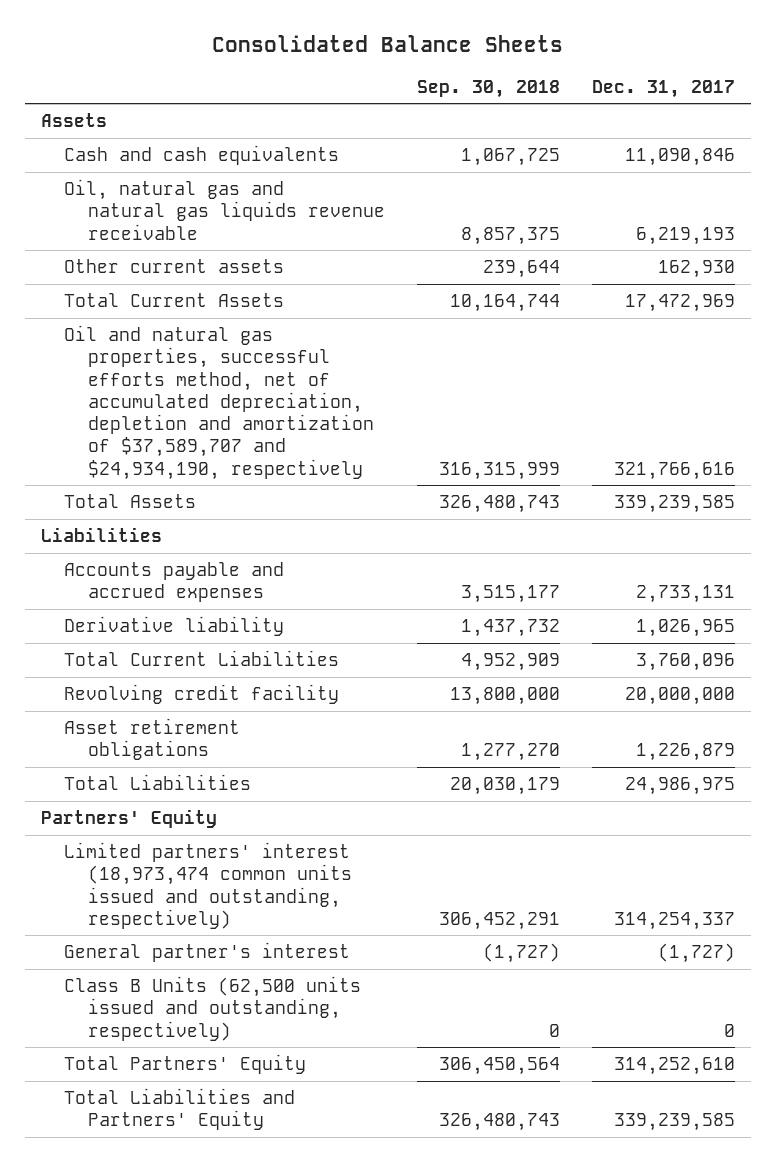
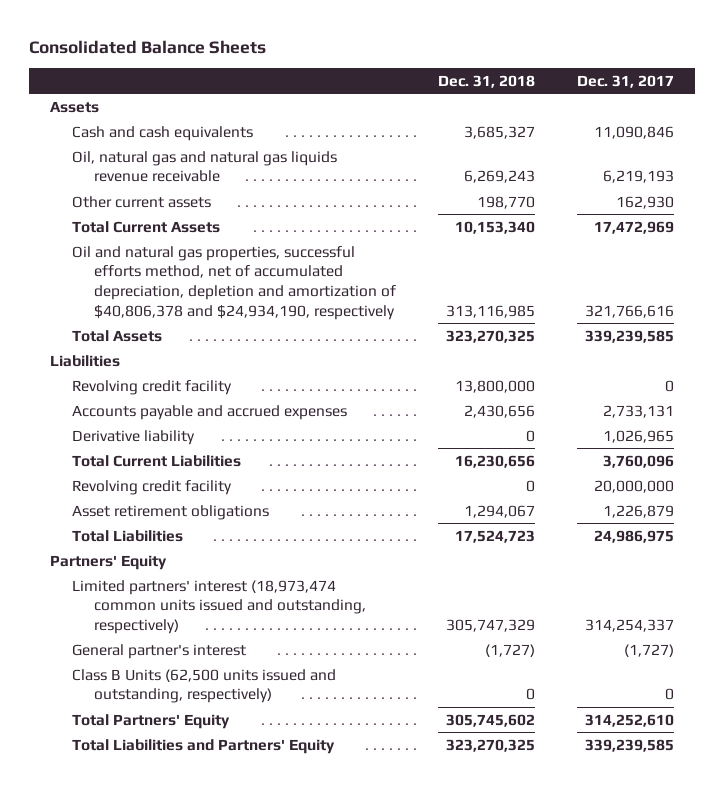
[417,79,561,98] Sep. 30, 2018 -> none
none -> [438,74,536,88] Dec. 31, 2018
[64,324,375,480] Oil and natural gas properties, successful efforts method, net of accumulated depreciation, depletion and amortization of $37,589,707 and $24,934,190, respectively -> [72,245,397,320] Oil and natural gas properties, successful efforts method, net of accumulated depreciation, depletion and amortization of $40,806,378 and $24,934,190, respectively
none -> [72,379,233,395] Revolving credit facility

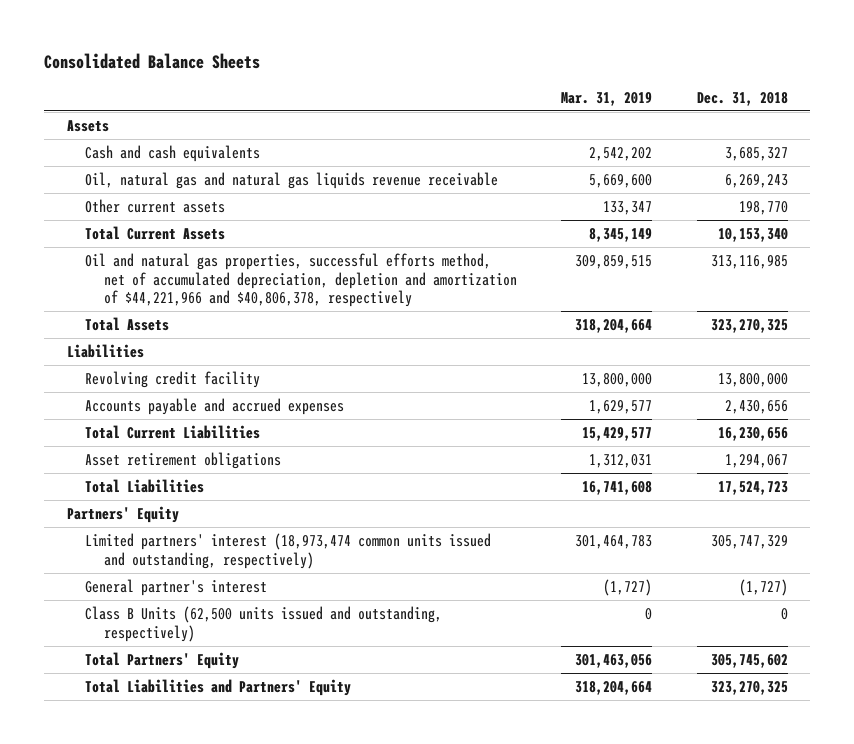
[577,74,675,88] Dec. 31, 2017 -> none
none -> [561,91,653,106] Mar. 31, 2019
[72,245,397,320] Oil and natural gas properties, successful efforts method, net of accumulated depreciation, depletion and amortization of $40,806,378 and $24,934,190, respectively -> [85,252,517,308] Oil and natural gas properties, successful efforts method, net of accumulated depreciation, depletion and amortization of $44,221,966 and $40,806,378, respectively
[72,429,196,445] Derivative liability -> none
[72,479,233,495] Revolving credit facility -> none

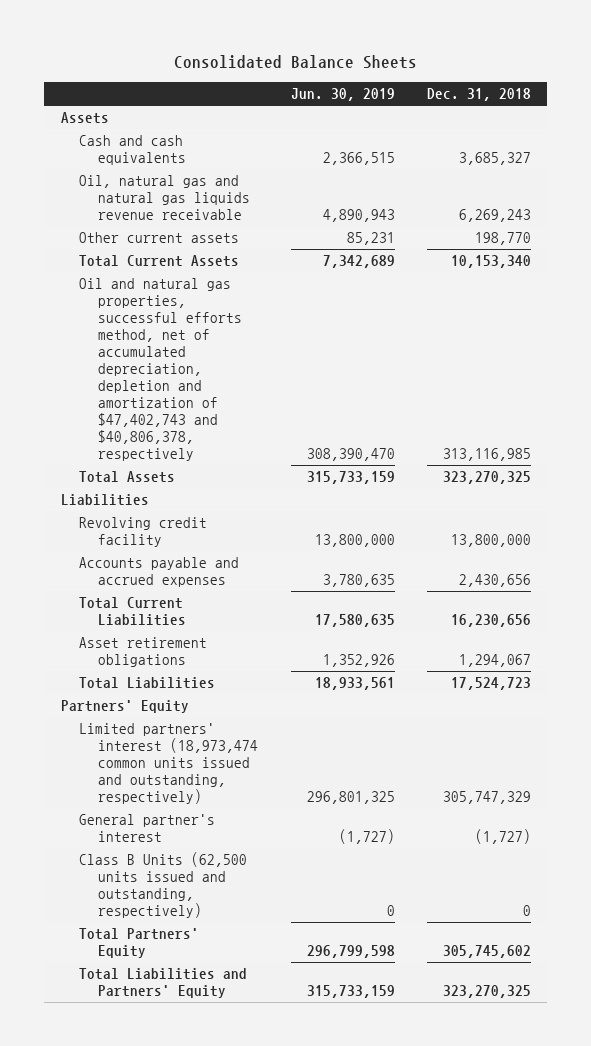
[561,91,653,106] Mar. 31, 2019 -> none
none -> [290,88,395,102] Jun. 30, 2019
[85,252,517,308] Oil and natural gas properties, successful efforts method, net of accumulated depreciation, depletion and amortization of $44,221,966 and $40,806,378, respectively -> [79,278,243,461] Oil and natural gas properties, successful efforts method, net of accumulated depreciation, depletion and amortization of $47,402,743 and $40,806,378, respectively

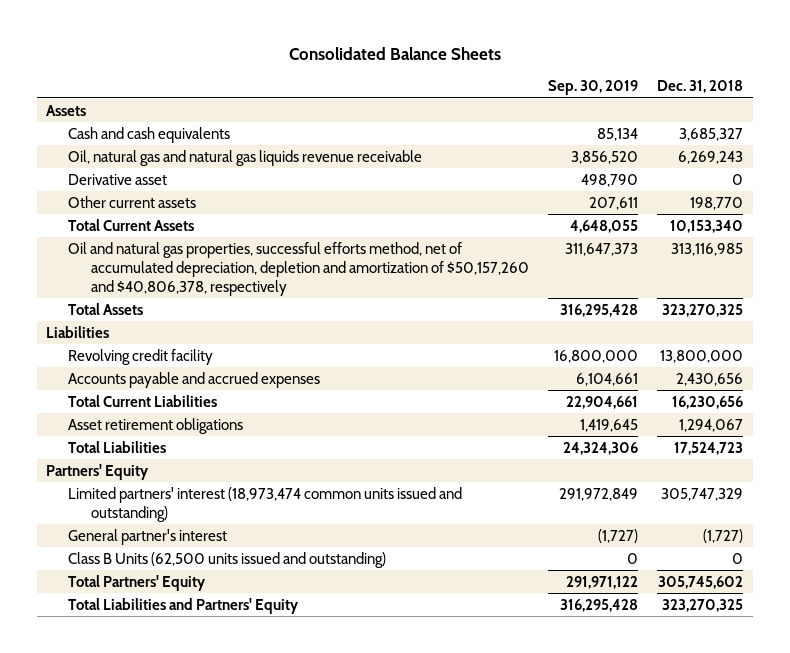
[290,88,395,102] Jun. 30, 2019 -> none
none -> [547,80,638,96] Sep. 30, 2019
none -> [68,173,168,185] Derivative asset
[79,278,243,461] Oil and natural gas properties, successful efforts method, net of accumulated depreciation, depletion and amortization of $47,402,743 and $40,806,378, respectively -> [68,241,529,296] Oil and natural gas properties, successful efforts method, net of accumulated depreciation, depletion and amortization of $50,157,260 and $40,806,378, respectively
[79,723,259,805] Limited partners' interest (18,973,474 common units issued and outstanding, respectively) -> [68,486,463,522] Limited partners' interest (18,973,474 common units issued and outstanding)
[79,852,248,919] Class B Units (62,500 units issued and outstanding, respectively) -> [68,551,387,568] Class B Units (62,500 units issued and outstanding)

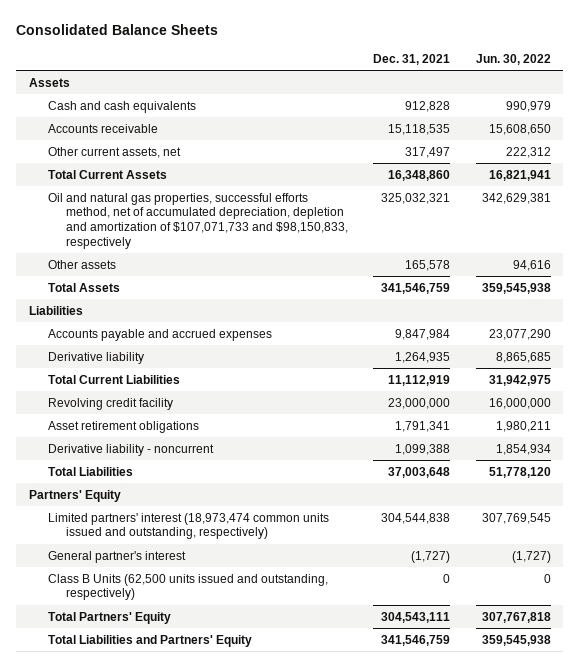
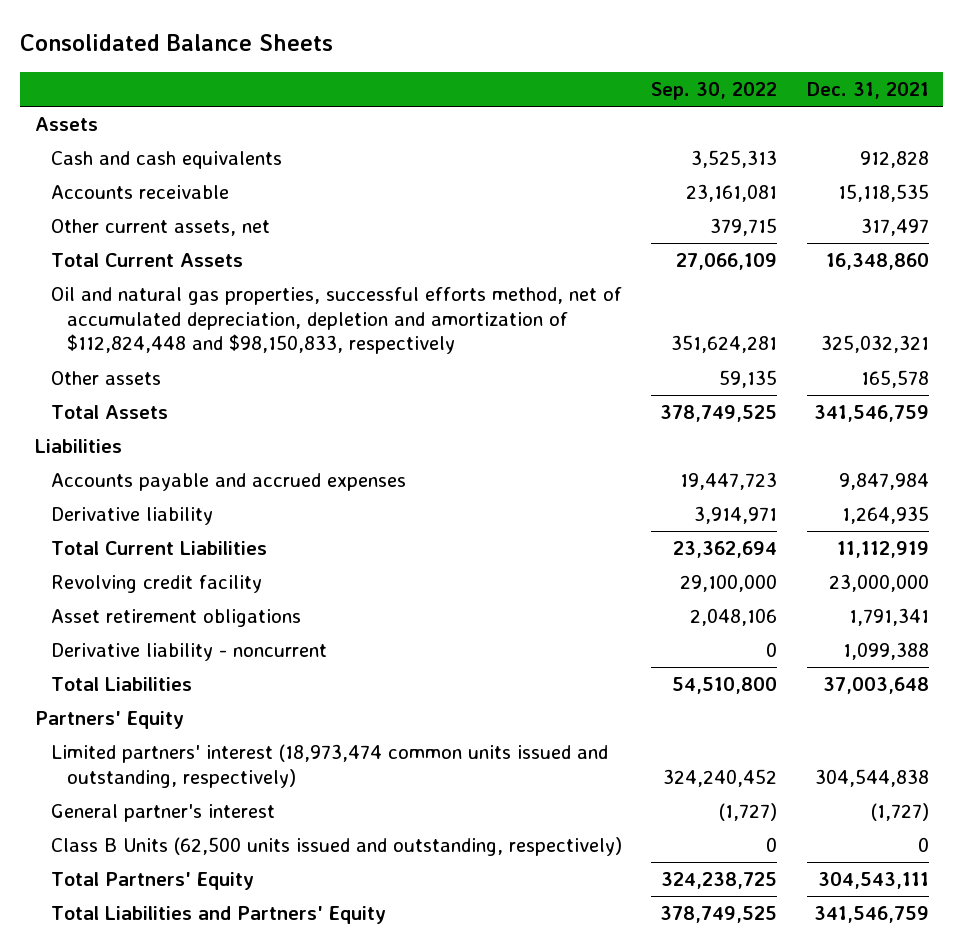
[475,53,551,65] Jun. 30, 2022 -> none
none -> [651,81,778,100] Sep. 30, 2022
[47,192,349,249] Oil and natural gas properties, successful efforts method, net of accumulated depreciation, depletion and amortization of $107,071,733 and $98,150,833, respectively -> [50,287,622,355] Oil and natural gas properties, successful efforts method, net of accumulated depreciation, depletion and amortization of $112,824,448 and $98,150,833, respectively

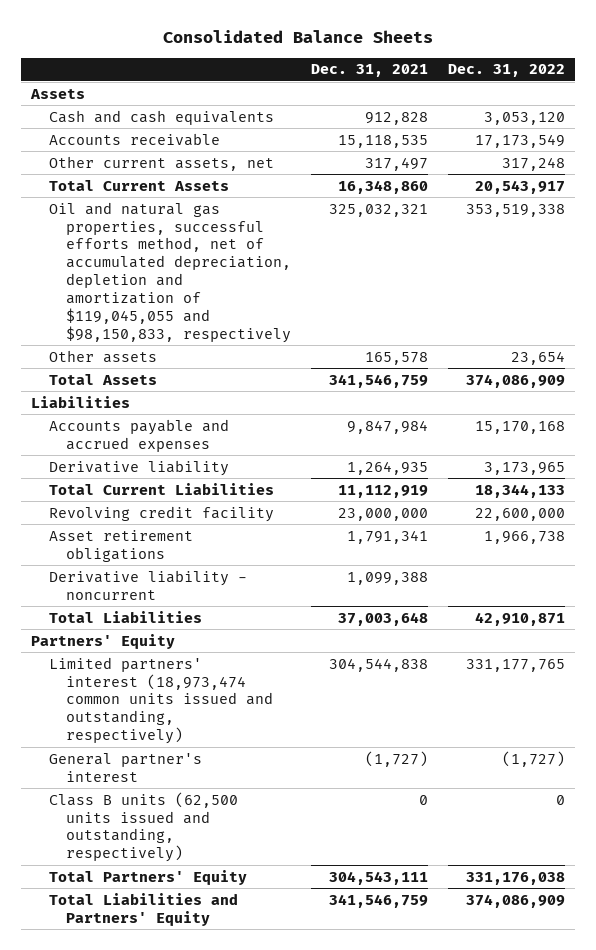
[651,81,778,100] Sep. 30, 2022 -> none
none -> [448,64,566,78] Dec. 31, 2022
[50,287,622,355] Oil and natural gas properties, successful efforts method, net of accumulated depreciation, depletion and amortization of $112,824,448 and $98,150,833, respectively -> [48,201,292,343] Oil and natural gas properties, successful efforts method, net of accumulated depreciation, depletion and amortization of $119,045,055 and $98,150,833, respectively
[50,837,622,857] Class B Units (62,500 units issued and outstanding, respectively) -> [48,791,238,863] Class B units (62,500 units issued and outstanding, respectively)

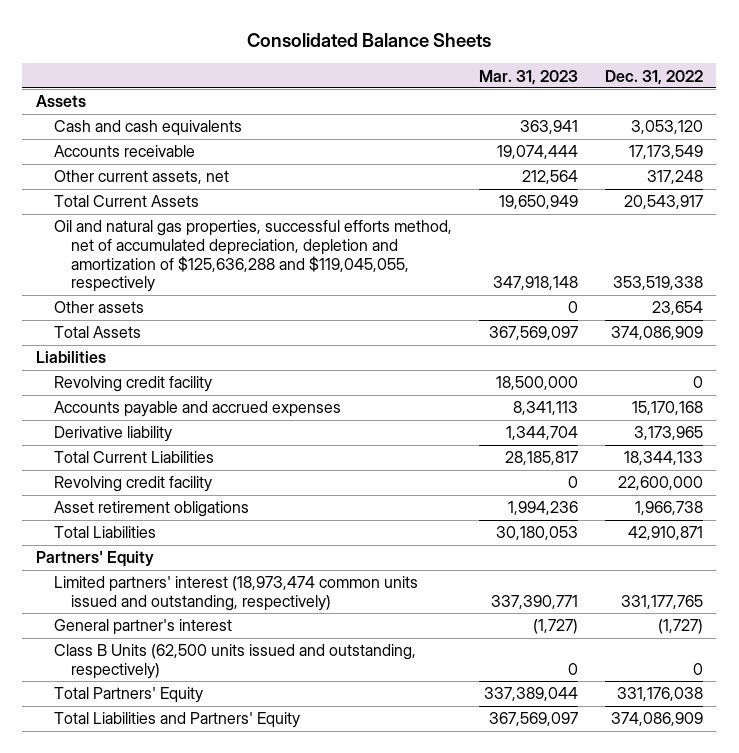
[311,64,429,78] Dec. 31, 2021 -> none
none -> [478,69,578,85] Mar. 31, 2023
[48,201,292,343] Oil and natural gas properties, successful efforts method, net of accumulated depreciation, depletion and amortization of $119,045,055 and $98,150,833, respectively -> [53,220,452,293] Oil and natural gas properties, successful efforts method, net of accumulated depreciation, depletion and amortization of $125,636,288 and $119,045,055, respectively
none -> [53,376,212,393] Revolving credit facility
[48,569,247,600] Derivative liability - noncurrent -> none
[48,791,238,863] Class B units (62,500 units issued and outstanding, respectively) -> [53,644,416,679] Class B Units (62,500 units issued and outstanding, respectively)

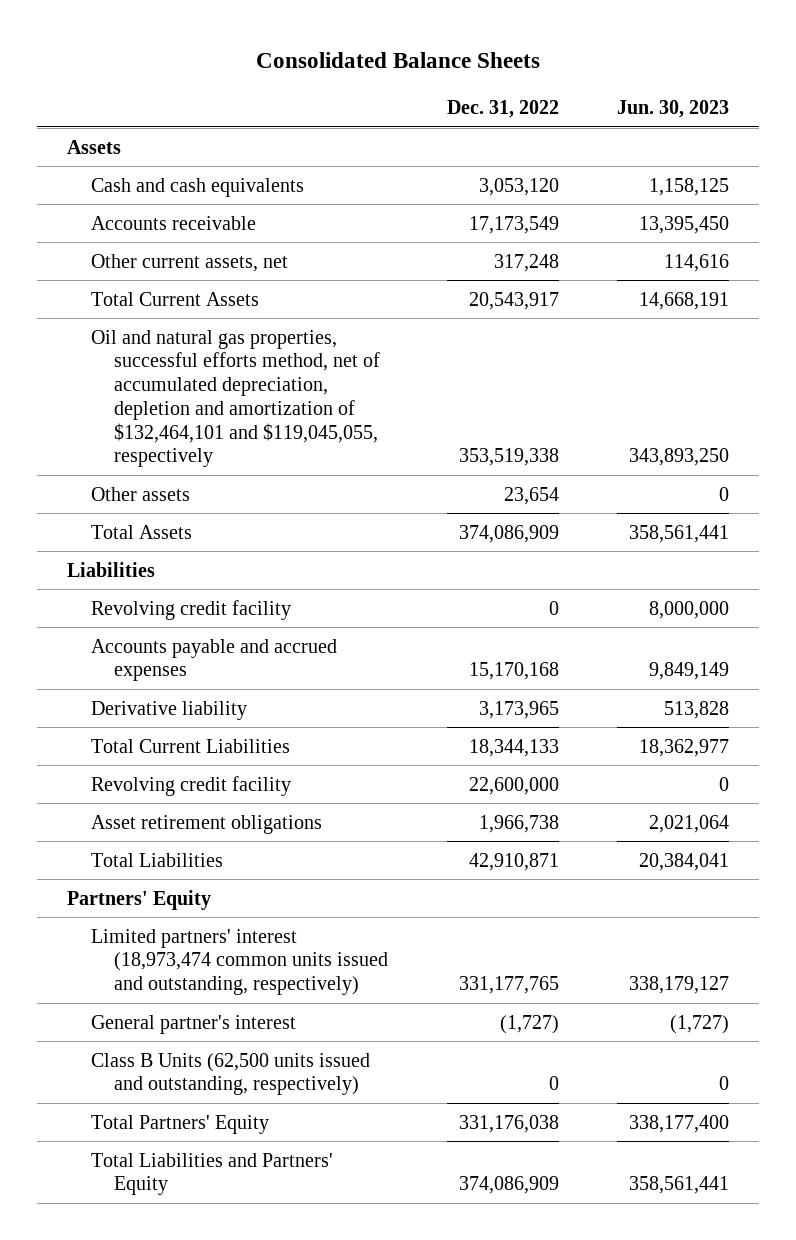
[478,69,578,85] Mar. 31, 2023 -> none
none -> [617,99,730,118] Jun. 30, 2023
[53,220,452,293] Oil and natural gas properties, successful efforts method, net of accumulated depreciation, depletion and amortization of $125,636,288 and $119,045,055, respectively -> [90,329,381,468] Oil and natural gas properties, successful efforts method, net of accumulated depreciation, depletion and amortization of $132,464,101 and $119,045,055, respectively

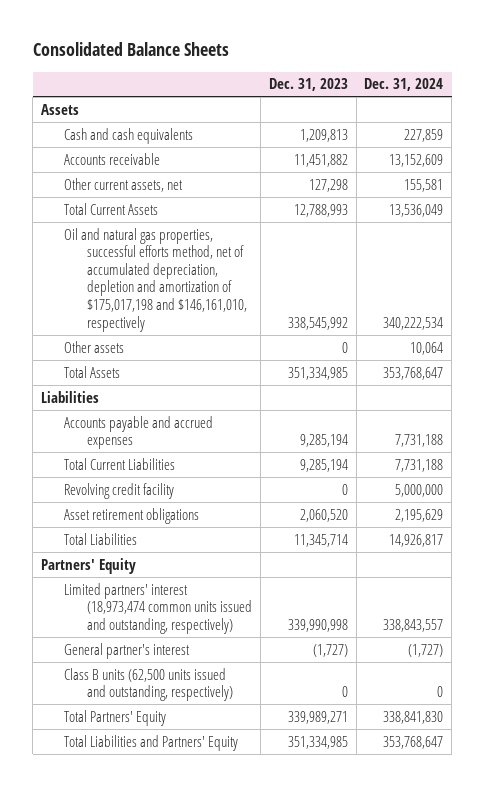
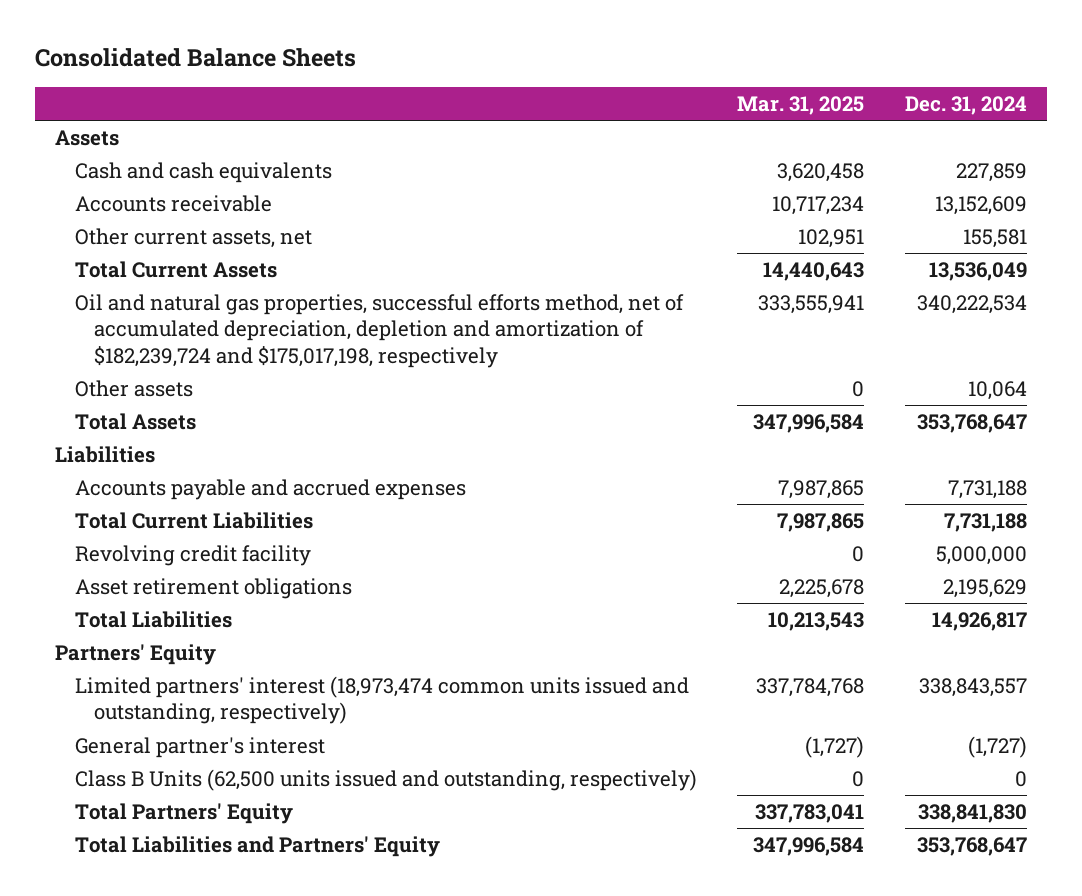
[268,78,348,92] Dec. 31, 2023 -> none
none -> [737,95,865,115] Mar. 31, 2025
[64,227,247,332] Oil and natural gas properties, successful efforts method, net of accumulated depreciation, depletion and amortization of $175,017,198 and $146,161,010, respectively -> [74,294,684,368] Oil and natural gas properties, successful efforts method, net of accumulated depreciation, depletion and amortization of $182,239,724 and $175,017,198, respectively
[64,667,233,702] Class B units (62,500 units issued and outstanding, respectively) -> [74,769,697,792] Class B Units (62,500 units issued and outstanding, respectively)

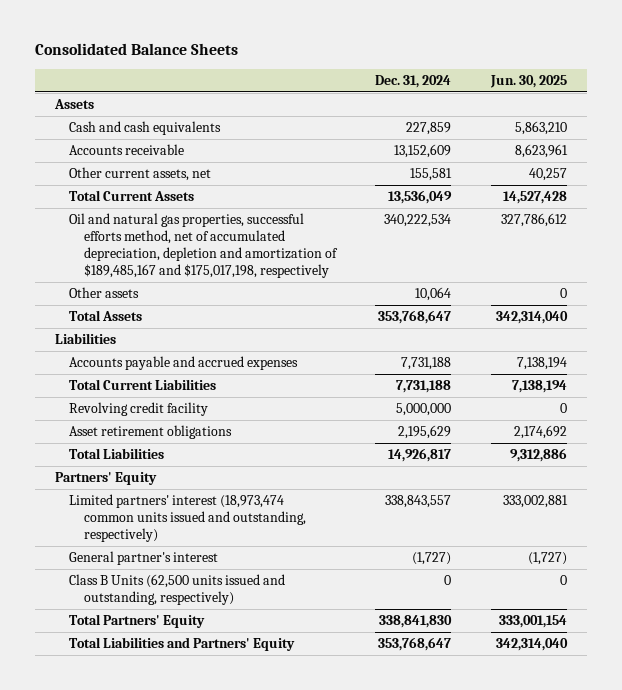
[737,95,865,115] Mar. 31, 2025 -> none
none -> [490,74,568,88] Jun. 30, 2025
[74,294,684,368] Oil and natural gas properties, successful efforts method, net of accumulated depreciation, depletion and amortization of $182,239,724 and $175,017,198, respectively -> [69,213,338,278] Oil and natural gas properties, successful efforts method, net of accumulated depreciation, depletion and amortization of $189,485,167 and $175,017,198, respectively

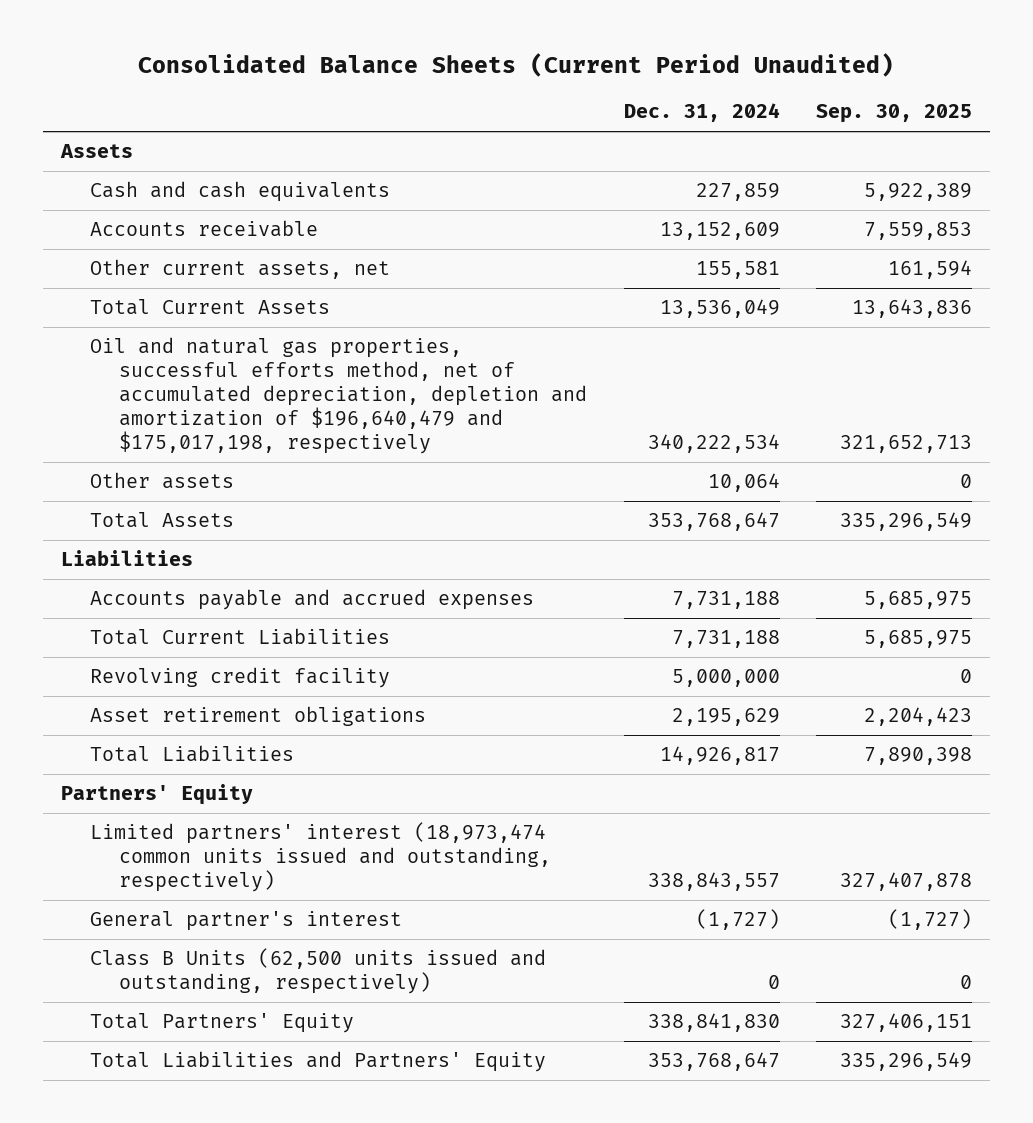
[34,43,238,56] Consolidated Balance Sheets -> [138,52,895,77] Consolidated Balance Sheets (Current Period Unaudited)
[490,74,568,88] Jun. 30, 2025 -> none
none -> [815,104,972,124] Sep. 30, 2025
[69,213,338,278] Oil and natural gas properties, successful efforts method, net of accumulated depreciation, depletion and amortization of $189,485,167 and $175,017,198, respectively -> [90,337,588,455] Oil and natural gas properties, successful efforts method, net of accumulated depreciation, depletion and amortization of $196,640,479 and $175,017,198, respectively

